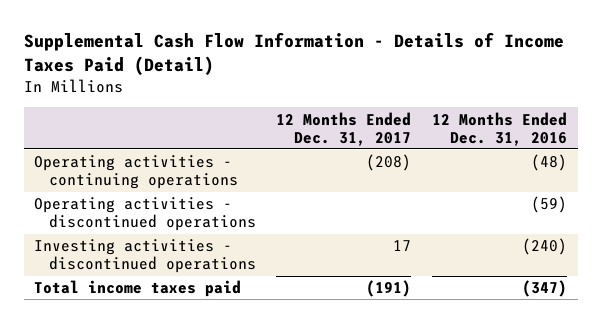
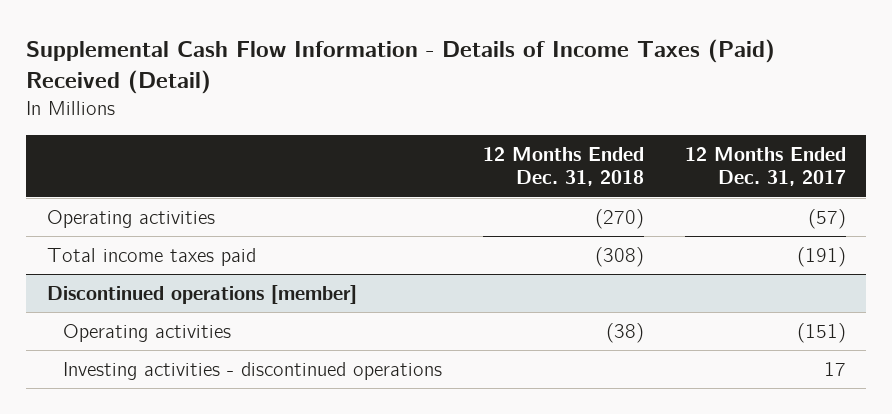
[23,32,564,76] Supplemental Cash Flow Information - Details of Income Taxes Paid (Detail) -> [26,39,776,95] Supplemental Cash Flow Information - Details of Income Taxes (Paid) Received (Detail)
[432,111,568,146] 12 Months Ended Dec. 31, 2016 -> none
none -> [482,147,644,187] 12 Months Ended Dec. 31, 2018
[34,197,256,232] Operating activities - discontinued operations -> none
[34,239,256,274] Investing activities - discontinued operations -> none
[34,155,238,190] Operating activities - continuing operations -> [46,209,215,228] Operating activities
[366,154,412,172] (208) -> [807,208,846,229] (57)
none -> [46,284,357,304] Discontinued operations [member]
none -> [62,323,231,342] Operating activities
none -> [62,361,442,380] Investing activities - discontinued operations

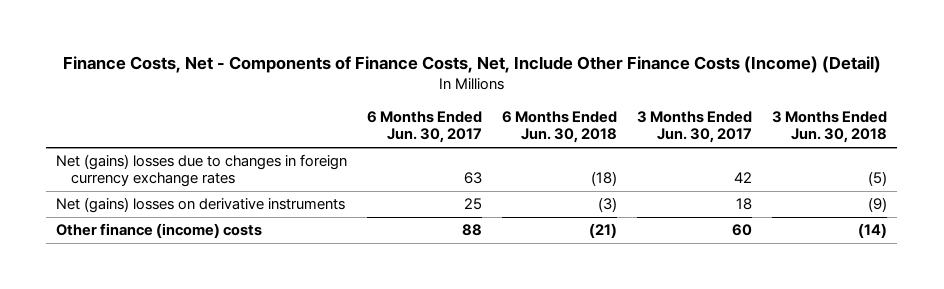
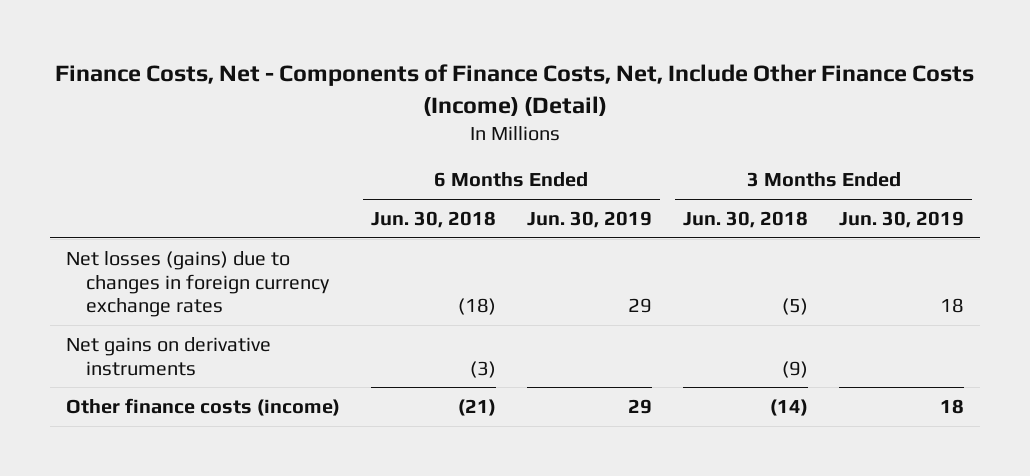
[367,111,483,144] 6 Months Ended Jun. 30, 2017 -> none
[637,111,753,144] 3 Months Ended Jun. 30, 2017 -> none
none -> [526,210,652,228] Jun. 30, 2019
none -> [839,210,965,228] Jun. 30, 2019
[56,154,348,188] Net (gains) losses due to changes in foreign currency exchange rates -> [65,250,331,318] Net losses (gains) due to changes in foreign currency exchange rates
[56,197,346,214] Net (gains) losses on derivative instruments -> [65,336,271,376] Net gains on derivative instruments
[56,223,263,239] Other finance (income) costs -> [65,397,340,416] Other finance costs (income)

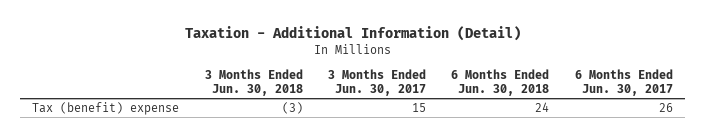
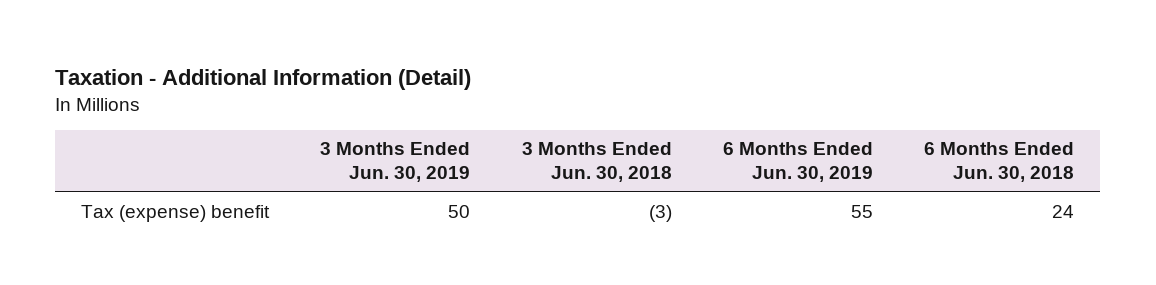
[328,68,427,97] 3 Months Ended Jun. 30, 2017 -> none
[574,68,673,97] 6 Months Ended Jun. 30, 2017 -> none
none -> [320,142,471,182] 3 Months Ended Jun. 30, 2019
none -> [723,142,874,182] 6 Months Ended Jun. 30, 2019
[32,102,180,116] Tax (benefit) expense -> [81,204,271,222] Tax (expense) benefit

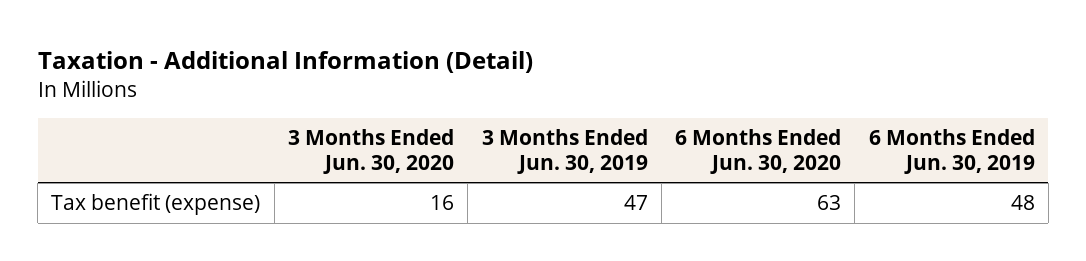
[521,142,672,182] 3 Months Ended Jun. 30, 2018 -> none
[924,142,1075,182] 6 Months Ended Jun. 30, 2018 -> none
none -> [288,128,455,174] 3 Months Ended Jun. 30, 2020
none -> [675,128,842,174] 6 Months Ended Jun. 30, 2020
[81,204,271,222] Tax (expense) benefit -> [51,193,261,216] Tax benefit (expense)
[448,204,471,218] 50 -> [623,195,648,211] 47
[851,204,874,218] 55 -> [1010,195,1035,211] 48

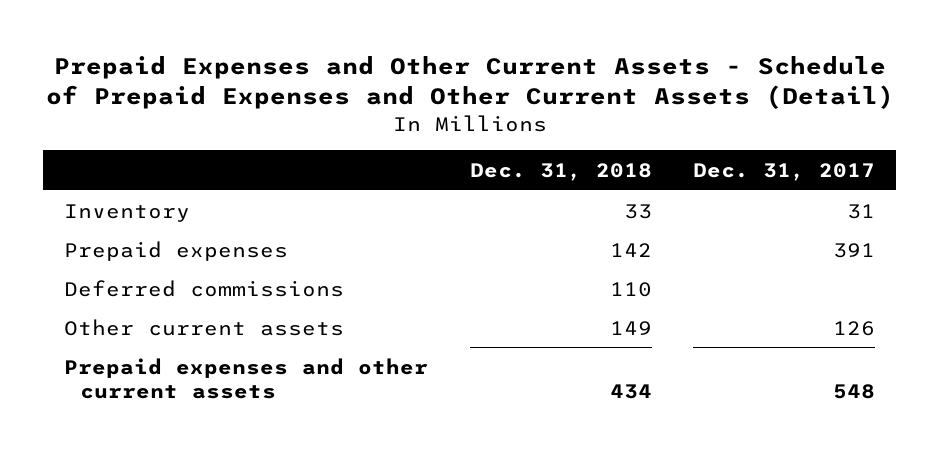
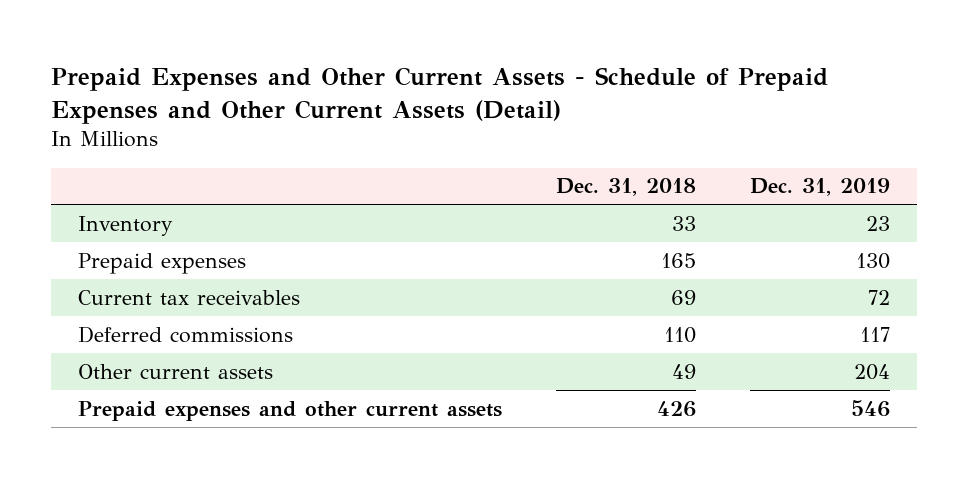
[693,162,876,181] Dec. 31, 2017 -> none
none -> [750,178,891,197] Dec. 31, 2019
[609,242,652,257] 142 -> [661,252,697,268] 165
none -> [78,289,301,305] Current tax receivables
[609,320,652,335] 149 -> [672,363,697,379] 49
[609,384,652,400] 434 -> [657,400,697,417] 426

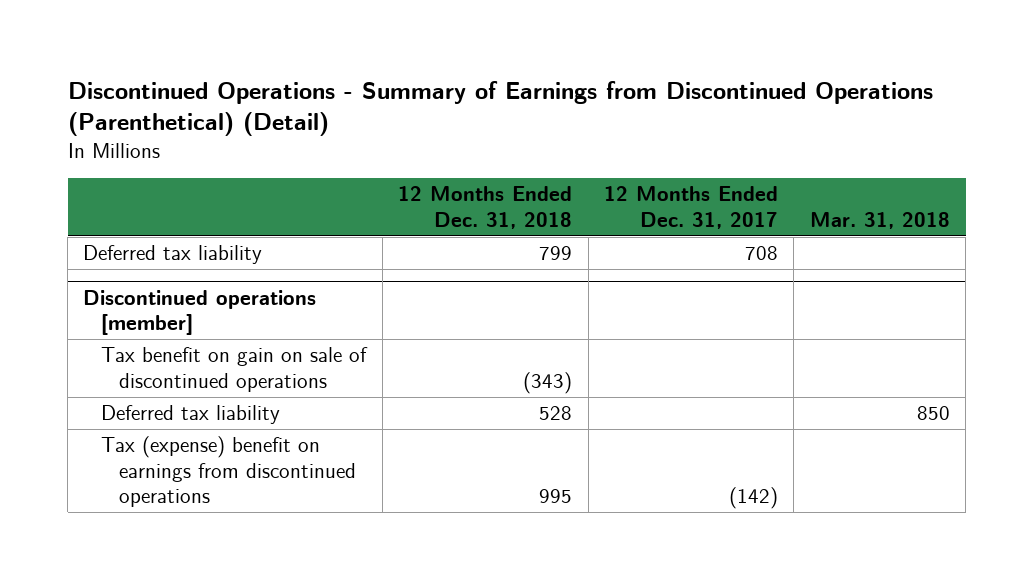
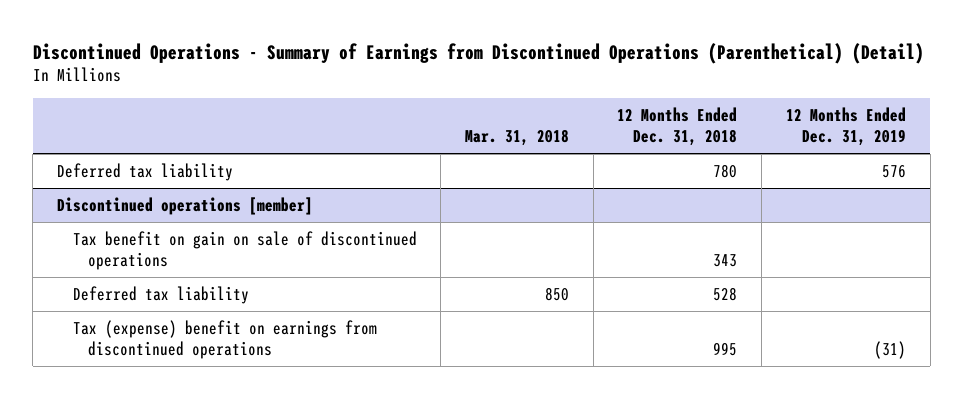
[604,186,779,229] 12 Months Ended Dec. 31, 2017 -> none
none -> [785,107,906,147] 12 Months Ended Dec. 31, 2019
[539,246,573,261] 799 -> [713,163,738,178] 780
[523,371,573,394] (343) -> [713,254,738,268] 343

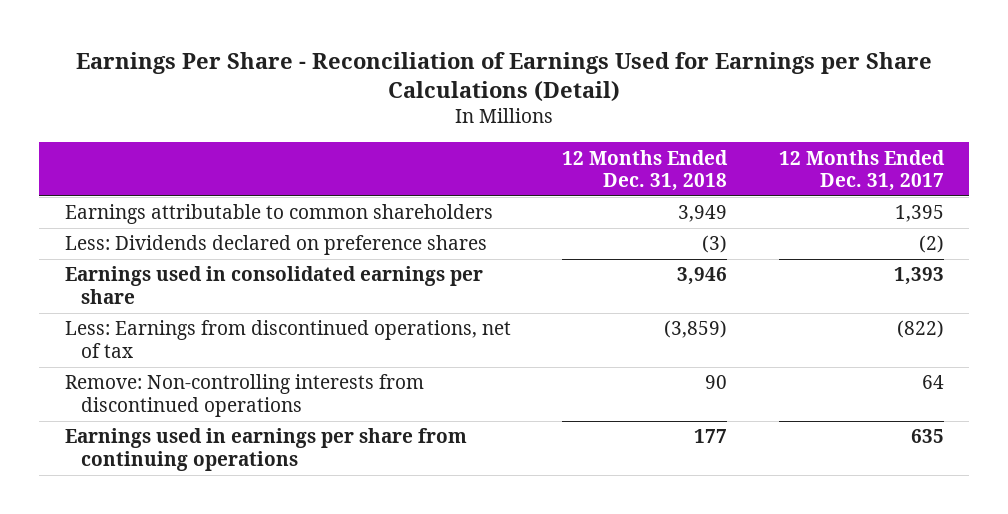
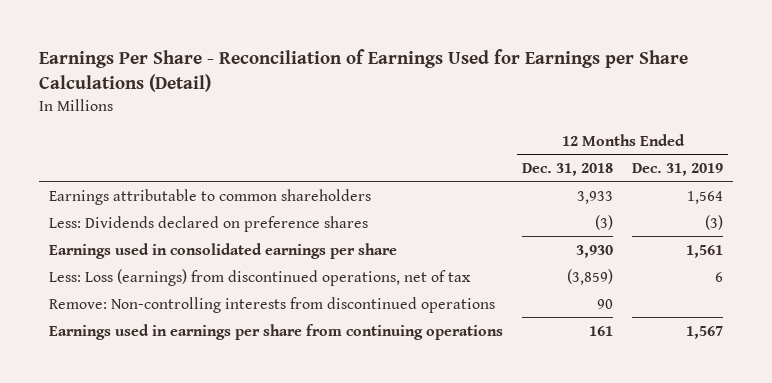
[778,149,945,192] 12 Months Ended Dec. 31, 2017 -> none
none -> [632,162,724,176] Dec. 31, 2019
[678,205,728,223] 3,949 -> [576,190,613,204] 3,933
[677,267,728,286] 3,946 -> [575,244,613,258] 3,930
[64,320,511,358] Less: Earnings from discontinued operations, net of tax -> [48,268,471,286] Less: Loss (earnings) from discontinued operations, net of tax
[694,429,728,444] 177 -> [588,325,613,336] 161

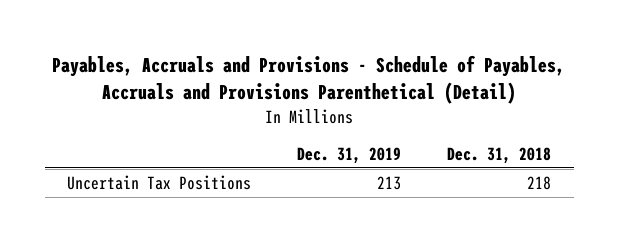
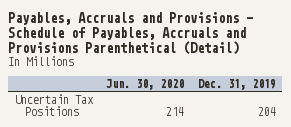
[446,147,551,165] Dec. 31, 2018 -> none
none -> [106,78,185,90] Jun. 30, 2020
[377,176,402,191] 213 -> [257,107,276,117] 204

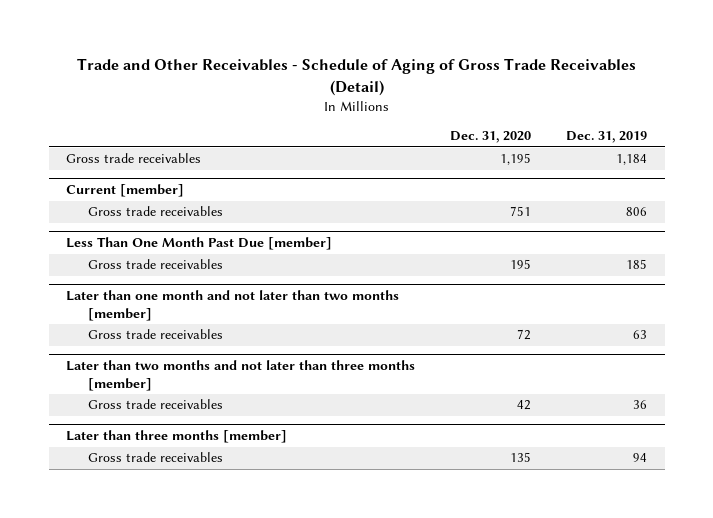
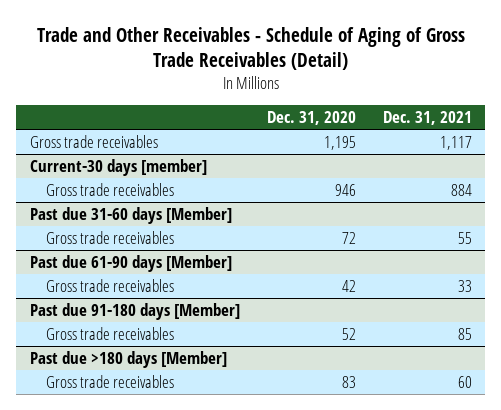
[566,131,648,144] Dec. 31, 2019 -> none
none -> [382,111,472,126] Dec. 31, 2021
[66,237,333,251] Less Than One Month Past Due [member] -> none
[88,259,224,270] Gross trade receivables -> none
[66,184,185,198] Current [member] -> [29,158,207,176] Current-30 days [member]
[510,206,532,217] 751 -> [334,183,356,196] 946
[66,290,400,321] Later than one month and not later than two months [member] -> [29,206,232,224] Past due 31-60 days [Member]
[66,360,416,391] Later than two months and not later than three months [member] -> [29,254,232,272] Past due 61-90 days [Member]
[66,430,288,444] Later than three months [member] -> none
none -> [29,302,240,320] Past due 91-180 days [Member]
[510,452,532,463] 135 -> [341,327,356,340] 52
none -> [29,350,227,368] Past due >180 days [Member]
none -> [46,374,175,388] Gross trade receivables

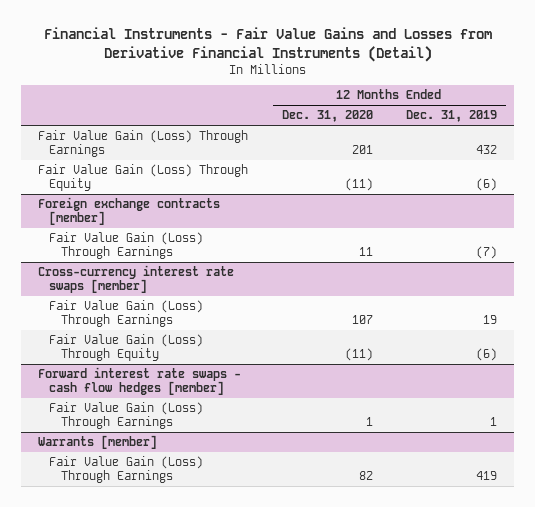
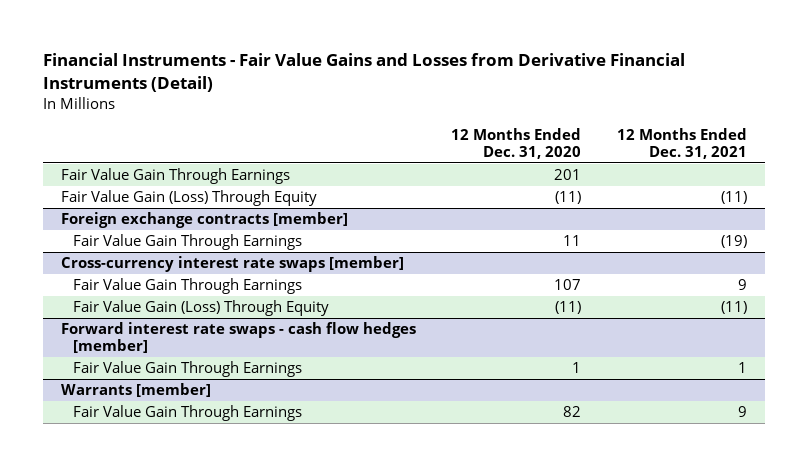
[406,110,498,123] Dec. 31, 2019 -> none
none -> [616,127,747,159] 12 Months Ended Dec. 31, 2021
[38,130,249,158] Fair Value Gain (Loss) Through Earnings -> [61,168,291,185] Fair Value Gain Through Earnings
[49,232,204,260] Fair Value Gain (Loss) Through Earnings -> [72,234,302,251] Fair Value Gain Through Earnings
[49,300,204,328] Fair Value Gain (Loss) Through Earnings -> [72,278,302,295] Fair Value Gain Through Earnings
[49,402,204,430] Fair Value Gain (Loss) Through Earnings -> [72,361,302,378] Fair Value Gain Through Earnings
[49,456,204,484] Fair Value Gain (Loss) Through Earnings -> [72,405,302,422] Fair Value Gain Through Earnings

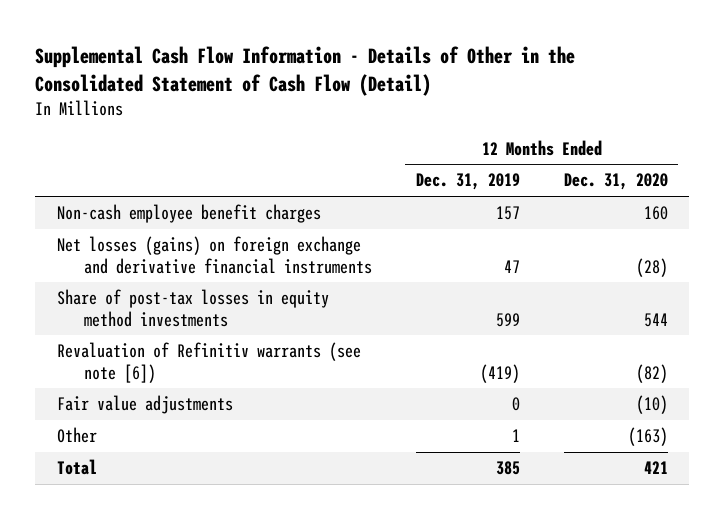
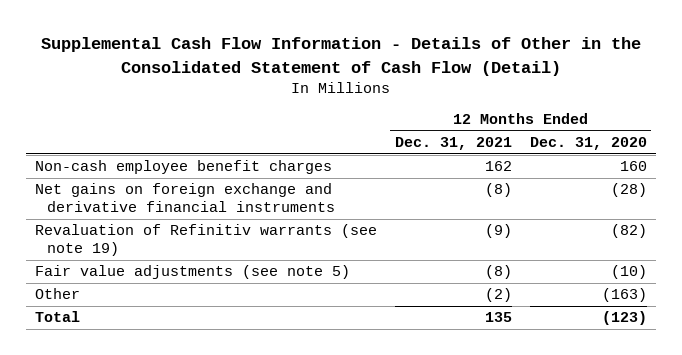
[416,173,521,191] Dec. 31, 2019 -> none
none -> [394,137,512,151] Dec. 31, 2021
[56,289,329,327] Share of post-tax losses in equity method investments -> none
[56,236,373,274] Net losses (gains) on foreign exchange and derivative financial instruments -> [34,183,335,213] Net gains on foreign exchange and derivative financial instruments
[56,342,361,383] Revaluation of Refinitiv warrants (see note [6]) -> [34,224,377,257] Revaluation of Refinitiv warrants (see note 19)
[56,395,233,415] Fair value adjustments -> [34,265,350,280] Fair value adjustments (see note 5)
[643,461,668,475] 421 -> [601,311,647,326] (123)

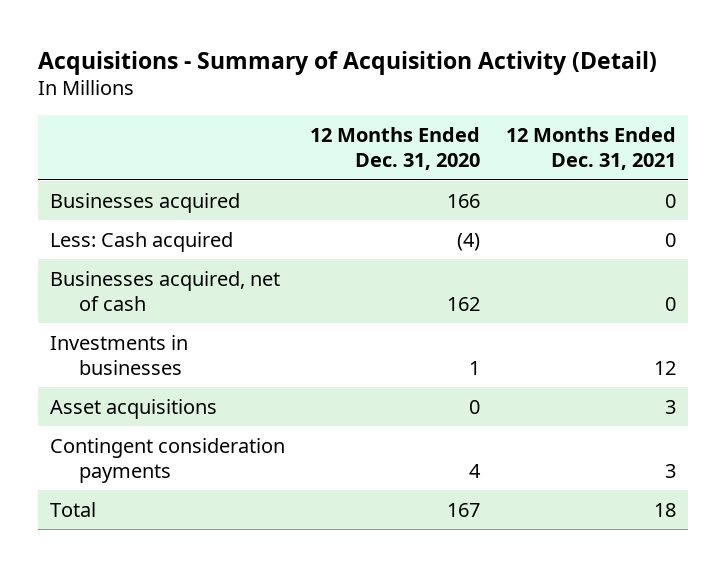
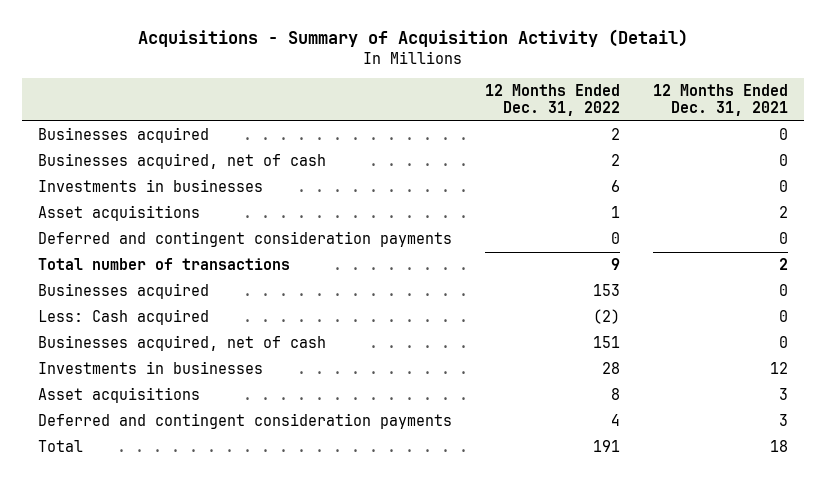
[310,127,481,171] 12 Months Ended Dec. 31, 2020 -> none
none -> [484,84,620,117] 12 Months Ended Dec. 31, 2022
none -> [38,153,327,170] Businesses acquired, net of cash
none -> [38,179,264,193] Investments in businesses
none -> [38,205,201,222] Asset acquisitions
none -> [38,231,453,248] Deferred and contingent consideration payments
none -> [38,258,291,271] Total number of transactions
none -> [38,283,210,300] Businesses acquired
[50,437,286,483] Contingent consideration payments -> [38,413,453,430] Deferred and contingent consideration payments

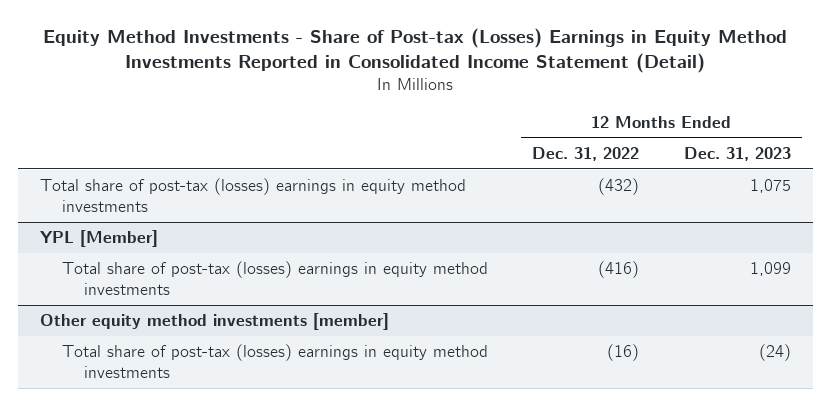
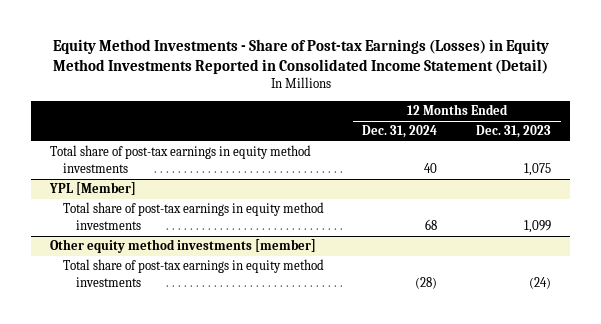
[43,27,788,74] Equity Method Investments - Share of Post-tax (Losses) Earnings in Equity Method Investments Reported in Consolidated Income Statement (Detail) -> [52,38,549,74] Equity Method Investments - Share of Post-tax Earnings (Losses) in Equity Method Investments Reported in Consolidated Income Statement (Detail)
[532,146,640,161] Dec. 31, 2022 -> none
none -> [362,125,438,139] Dec. 31, 2024
[39,178,466,212] Total share of post-tax (losses) earnings in equity method investments -> [50,145,312,174] Total share of post-tax earnings in equity method investments
[62,261,489,295] Total share of post-tax (losses) earnings in equity method investments -> [62,202,324,231] Total share of post-tax earnings in equity method investments
[62,344,489,378] Total share of post-tax (losses) earnings in equity method investments -> [62,259,324,288] Total share of post-tax earnings in equity method investments

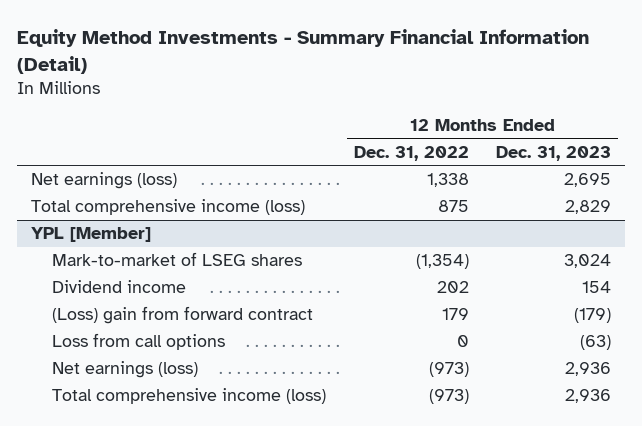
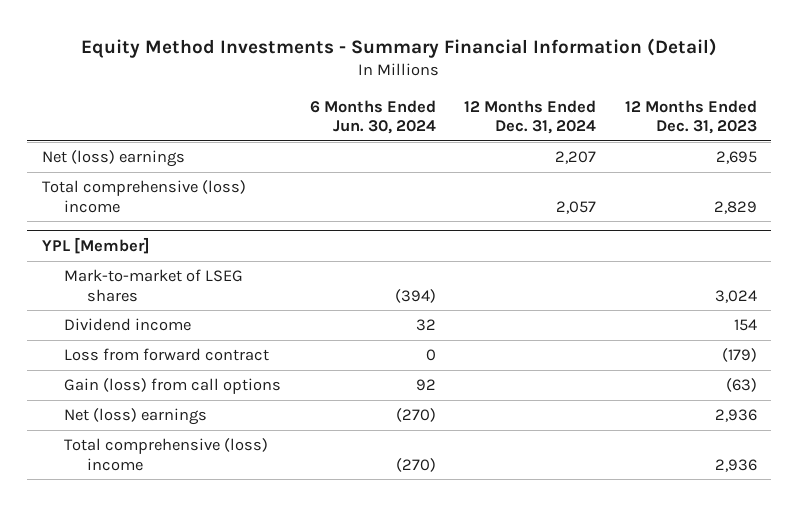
[353,145,469,161] Dec. 31, 2022 -> none
none -> [309,99,436,135] 6 Months Ended Jun. 30, 2024
none -> [464,99,597,135] 12 Months Ended Dec. 31, 2024
[30,172,177,190] Net earnings (loss) -> [41,150,185,168] Net (loss) earnings
[30,199,305,216] Total comprehensive income (loss) -> [41,180,246,213] Total comprehensive (loss) income
[52,306,314,325] (Loss) gain from forward contract -> [64,348,270,362] Loss from forward contract
[52,333,226,351] Loss from call options -> [64,378,282,395] Gain (loss) from call options
[52,361,199,379] Net earnings (loss) -> [64,408,208,426] Net (loss) earnings
[52,388,327,405] Total comprehensive income (loss) -> [64,438,269,471] Total comprehensive (loss) income

